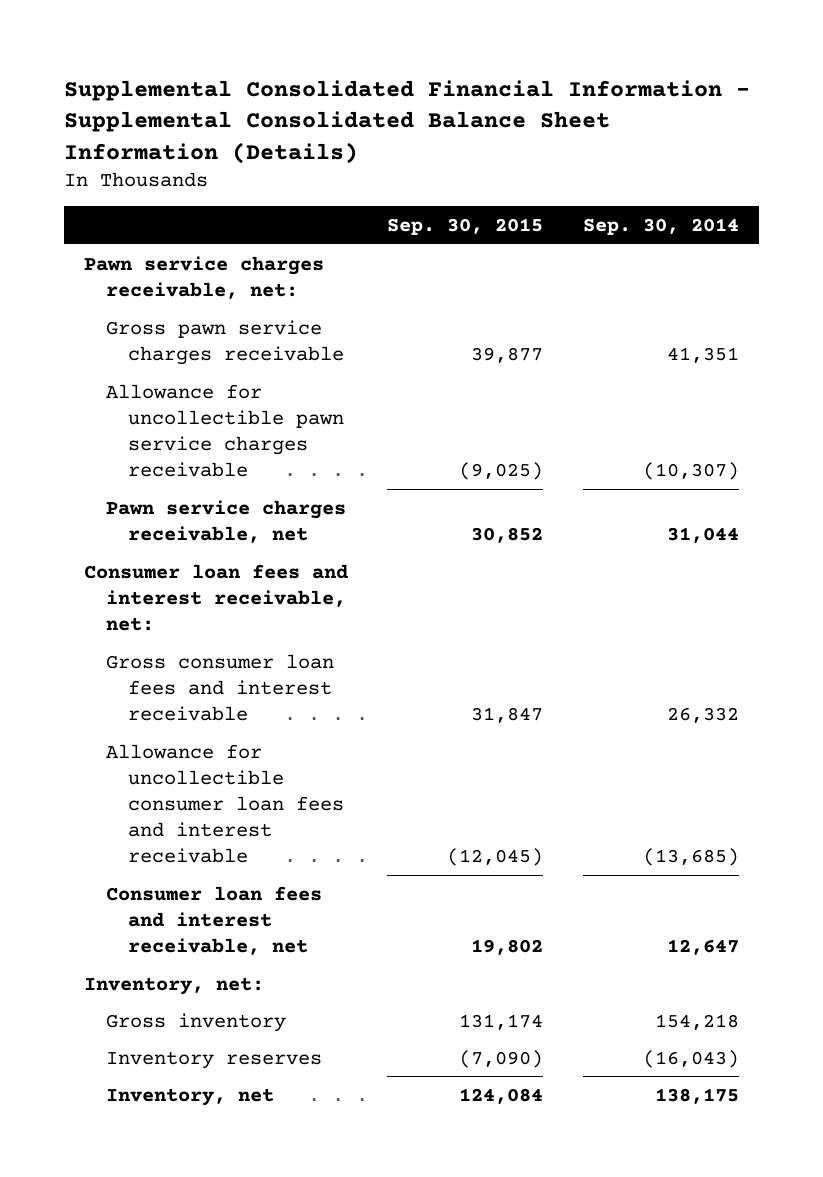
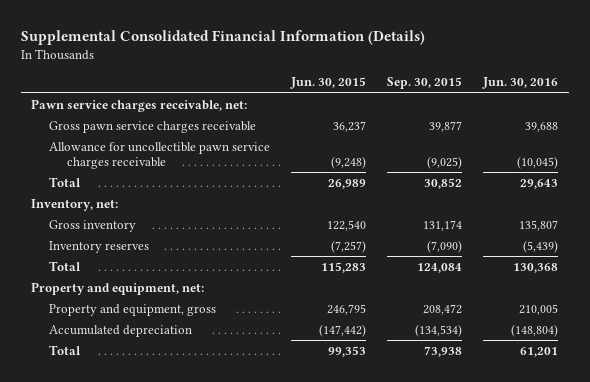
[64,79,751,164] Supplemental Consolidated Financial Information - Supplemental Consolidated Balance Sheet Information (Details) -> [20,30,425,46] Supplemental Consolidated Financial Information (Details)
[583,218,740,236] Sep. 30, 2014 -> none
none -> [290,77,367,90] Jun. 30, 2015
none -> [482,77,559,90] Jun. 30, 2016
[83,563,348,631] Consumer loan fees and interest receivable, net: -> none
[105,653,334,721] Gross consumer loan fees and interest receivable -> none
[105,743,345,864] Allowance for uncollectible consumer loan fees and interest receivable -> none
[105,885,322,955] Consumer loan fees and interest receivable, net -> none
[105,499,346,543] Pawn service charges receivable, net -> [49,176,82,187] Total
[105,1087,274,1106] Inventory, net -> [49,260,82,271] Total
none -> [31,281,205,295] Property and equipment, net:
none -> [49,303,217,316] Property and equipment, gross
none -> [49,324,193,337] Accumulated depreciation
none -> [49,344,82,355] Total

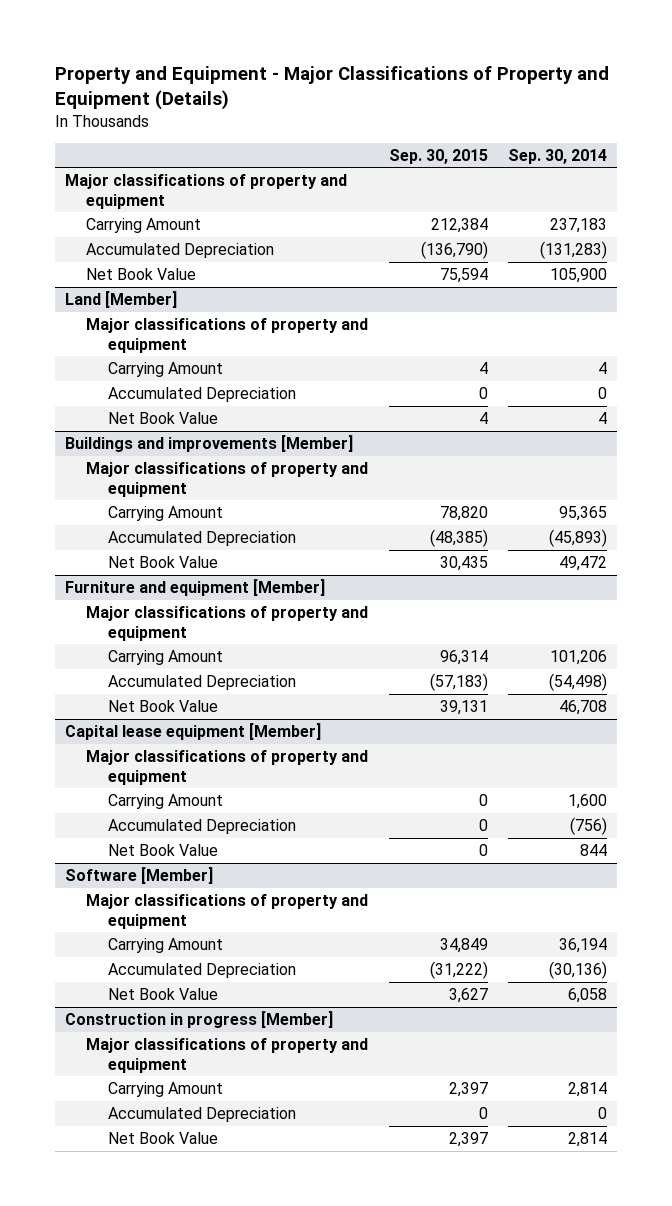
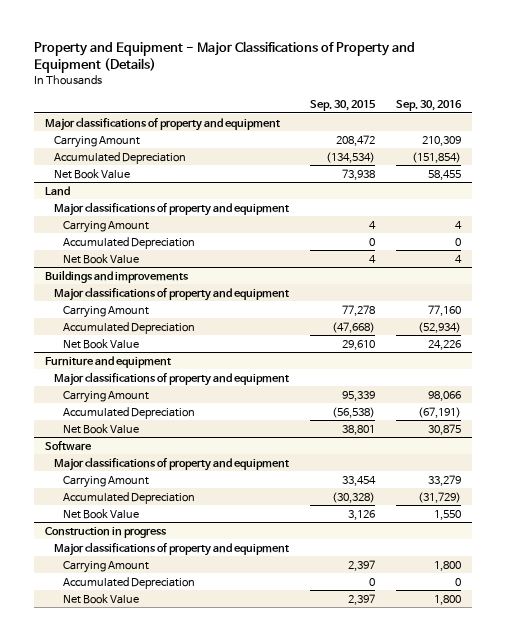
[507,148,607,164] Sep. 30, 2014 -> none
none -> [396,100,463,112] Sep. 30, 2016
[430,218,488,234] 212,384 -> [336,134,376,146] 208,472
[420,241,488,260] (136,790) -> [326,151,376,163] (134,534)
[439,268,488,284] 75,594 -> [342,168,376,180] 73,938
[64,291,177,309] Land [Member] -> [45,185,71,196] Land
[86,462,369,497] Major classifications of property and equipment -> none
[107,506,223,522] Carrying Amount -> none
[107,531,296,547] Accumulated Depreciation -> none
[107,556,218,569] Net Book Value -> none
[64,579,325,597] Furniture and equipment [Member] -> none
[64,435,353,453] Buildings and improvements [Member] -> [45,269,190,283] Buildings and improvements
[64,723,321,741] Capital lease equipment [Member] -> none
[439,650,488,666] 96,314 -> [342,304,376,316] 77,278
[429,673,488,692] (57,183) -> [332,321,376,333] (47,668)
[439,700,488,716] 39,131 -> [342,339,376,350] 29,610
none -> [45,355,172,368] Furniture and equipment
[478,794,488,807] 0 -> [342,390,376,401] 95,339
[478,819,488,832] 0 -> [332,406,376,418] (56,538)
[478,844,488,857] 0 -> [342,424,376,435] 38,801
[64,867,213,885] Software [Member] -> [45,440,93,451] Software
[439,938,488,954] 34,849 -> [342,475,377,486] 33,454
[429,961,488,980] (31,222) -> [332,491,376,503] (30,328)
[448,988,488,1004] 3,627 -> [348,509,376,520] 3,126
[64,1011,333,1029] Construction in progress [Member] -> [45,526,168,538] Construction in progress

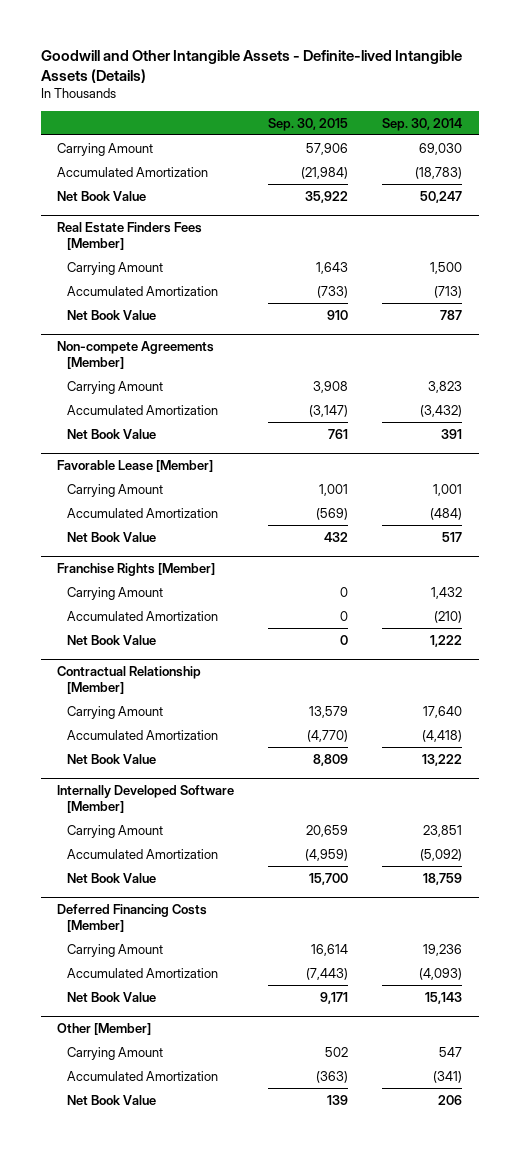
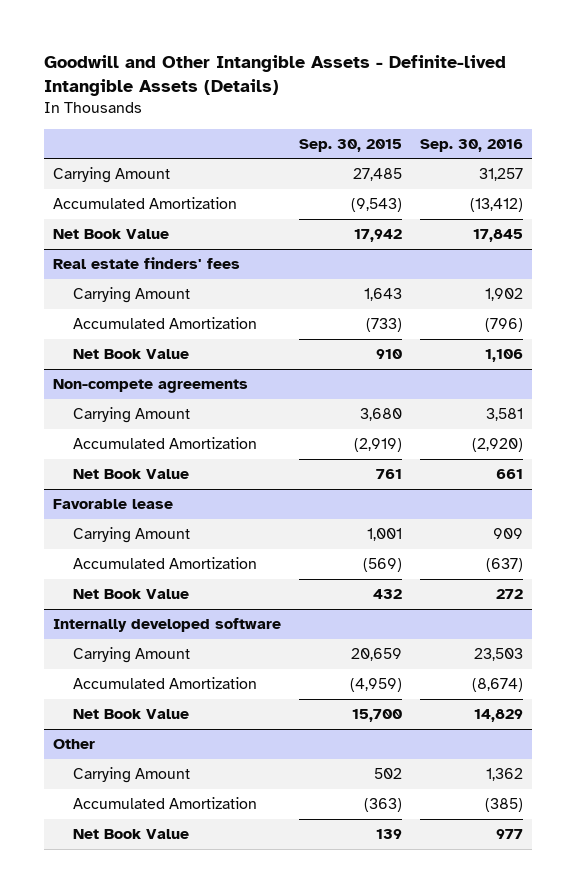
[382,117,463,131] Sep. 30, 2014 -> none
none -> [419,138,523,152] Sep. 30, 2016
[306,142,349,155] 57,906 -> [352,168,402,182] 27,485
[301,166,349,179] (21,984) -> [350,198,402,213] (9,543)
[305,190,349,203] 35,922 -> [353,229,402,243] 17,942
[57,222,203,250] Real Estate Finders Fees [Member] -> [53,257,241,270] Real estate finders' fees
[57,341,215,369] Non-compete Agreements [Member] -> [53,379,249,394] Non-compete agreements
[313,380,349,393] 3,908 -> [359,408,402,422] 3,680
[309,404,349,417] (3,147) -> [353,438,402,453] (2,919)
[57,460,214,473] Favorable Lease [Member] -> [53,499,174,510] Favorable lease
[57,563,216,577] Franchise Rights [Member] -> none
[67,586,164,600] Carrying Amount -> none
[67,610,219,621] Accumulated Amortization -> none
[67,634,157,645] Net Book Value -> none
[57,666,202,694] Contractual Relationship [Member] -> none
[67,705,164,719] Carrying Amount -> none
[67,729,219,740] Accumulated Amortization -> none
[67,753,157,764] Net Book Value -> none
[57,785,235,813] Internally Developed Software [Member] -> [53,618,282,633] Internally developed software
[57,904,208,932] Deferred Financing Costs [Member] -> none
[67,943,164,957] Carrying Amount -> none
[67,967,219,978] Accumulated Amortization -> none
[67,991,157,1002] Net Book Value -> none
[57,1023,152,1036] Other [Member] -> [53,739,96,750] Other

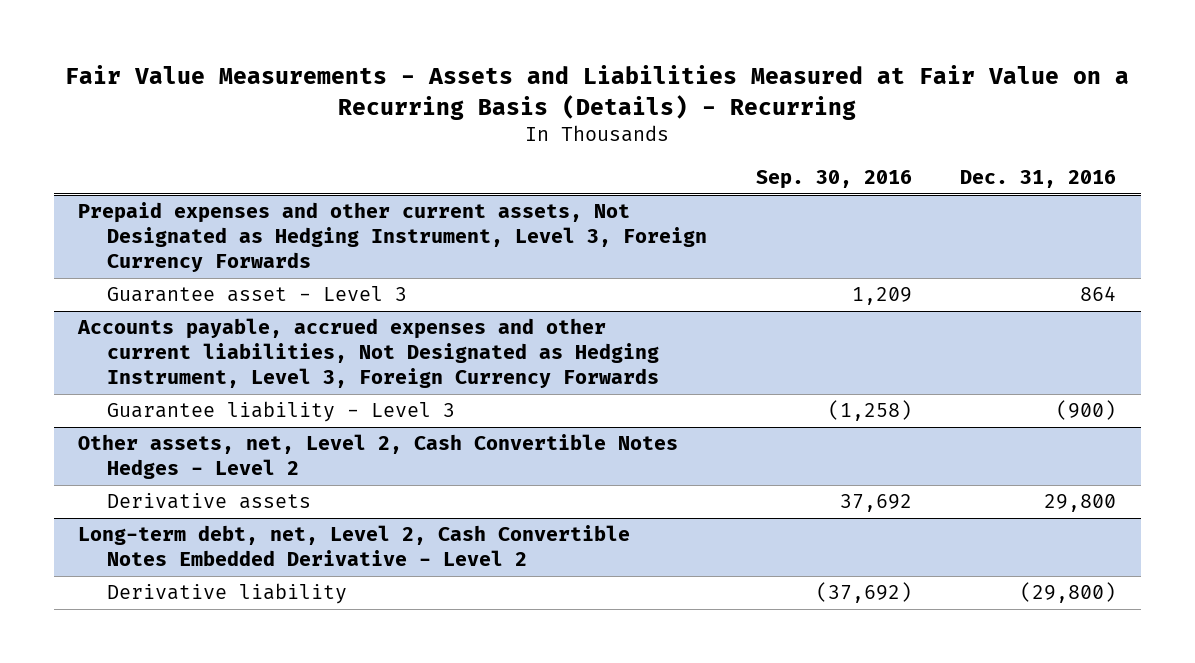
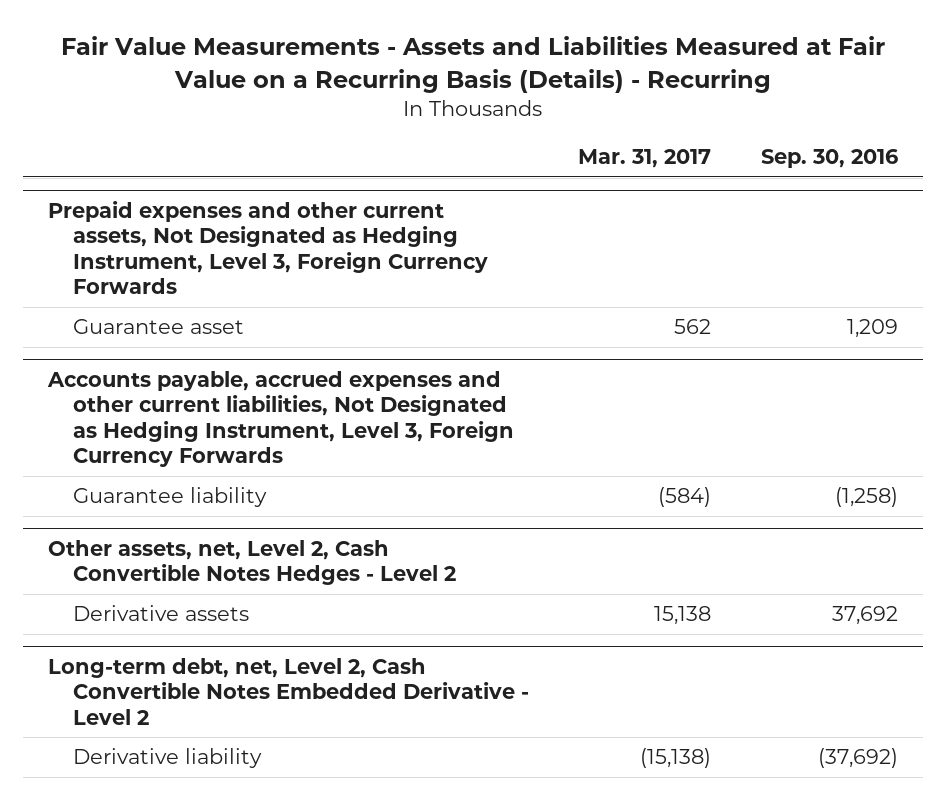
[960,170,1117,189] Dec. 31, 2016 -> none
none -> [578,149,712,169] Mar. 31, 2017
[106,286,407,303] Guarantee asset - Level 3 -> [72,319,244,335] Guarantee asset
[106,401,455,423] Guarantee liability - Level 3 -> [72,487,267,508] Guarantee liability

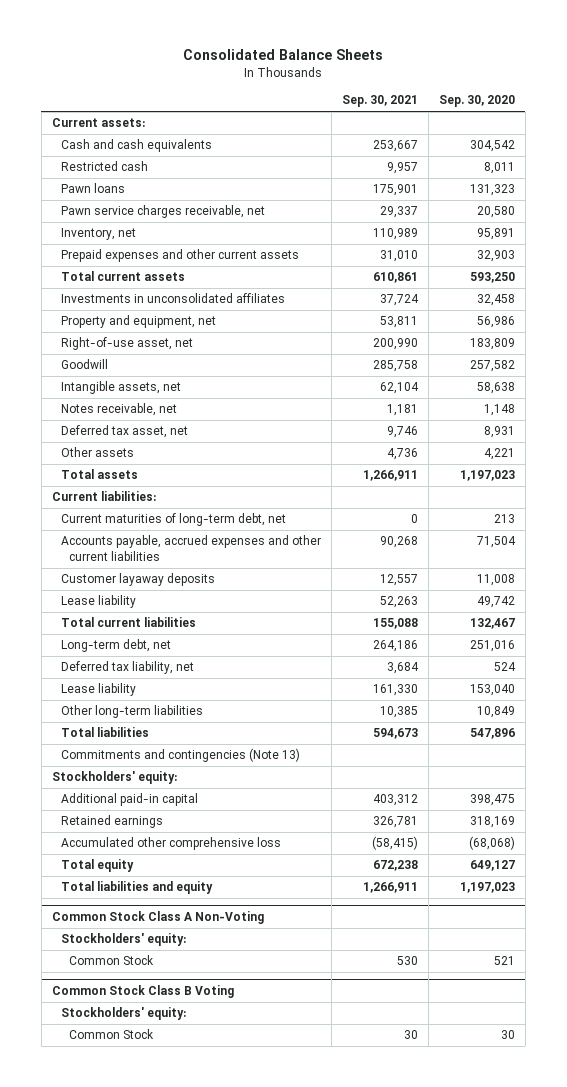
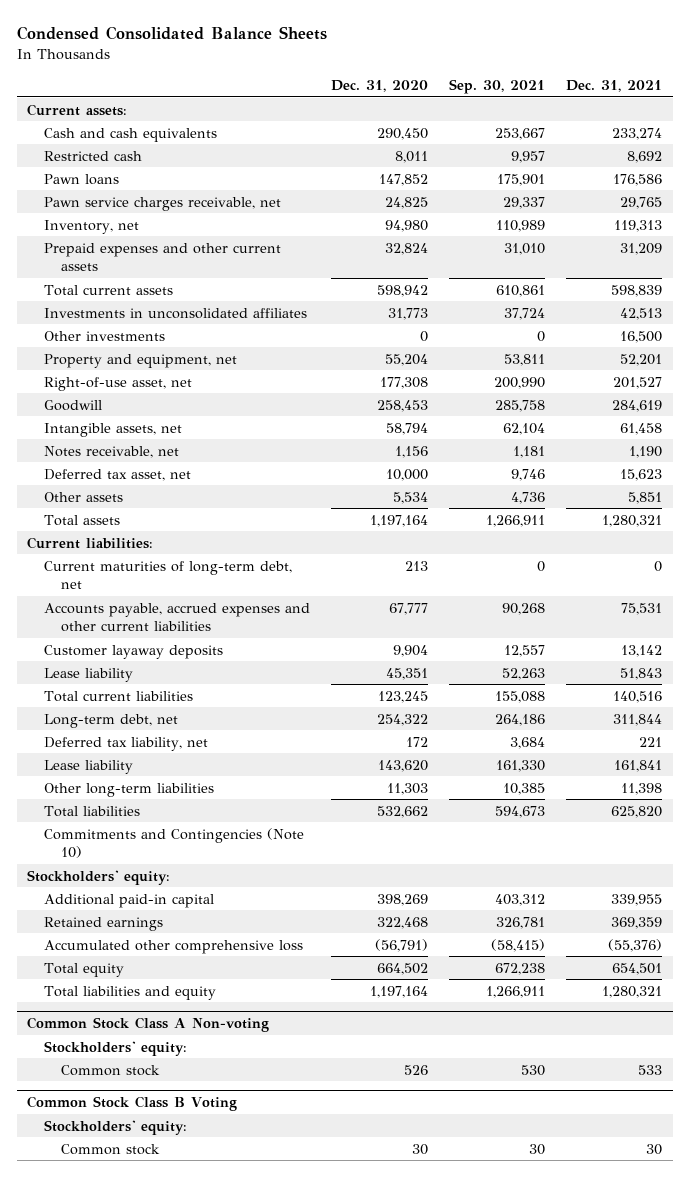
[183,49,384,61] Consolidated Balance Sheets -> [16,26,327,41] Condensed Consolidated Balance Sheets
[438,95,515,108] Sep. 30, 2020 -> none
none -> [331,80,429,93] Dec. 31, 2020
none -> [566,80,663,93] Dec. 31, 2021
none -> [44,330,166,341] Other investments
[60,748,300,763] Commitments and contingencies (Note 13) -> [44,827,305,859] Commitments and Contingencies (Note 10)
[51,911,264,925] Common Stock Class A Non-Voting -> [27,1016,270,1032] Common Stock Class A Non-voting
[69,955,155,966] Common Stock -> [60,1064,160,1076] Common stock
[69,1029,155,1040] Common Stock -> [60,1143,160,1155] Common stock

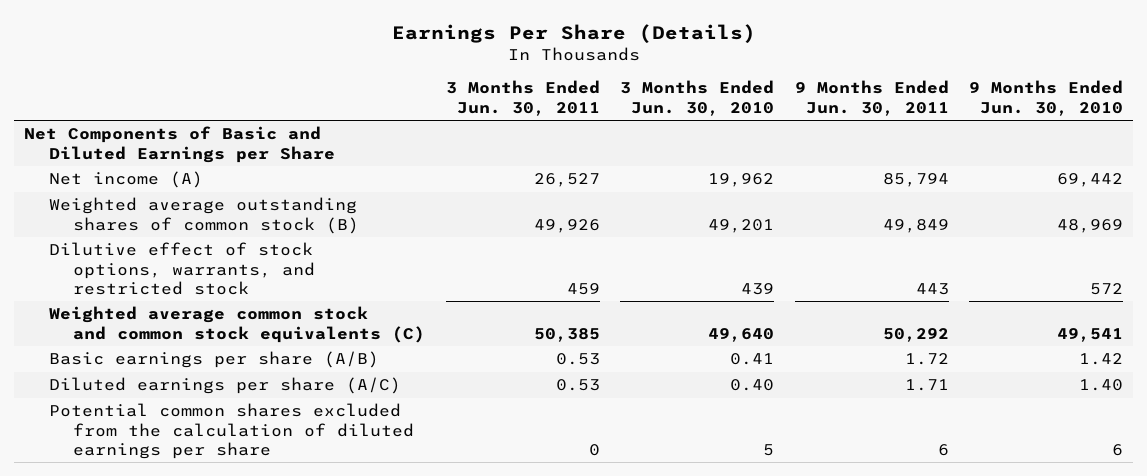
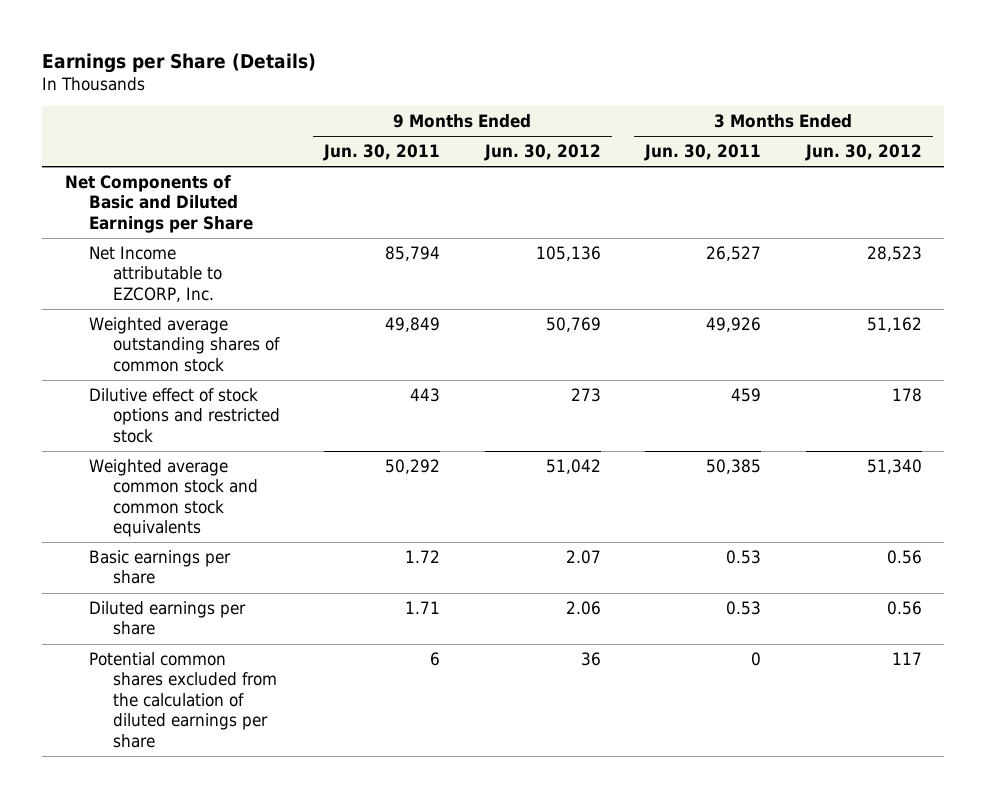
[391,23,756,43] Earnings Per Share (Details) -> [42,52,317,73] Earnings per Share (Details)
[620,80,775,116] 3 Months Ended Jun. 30, 2010 -> none
[968,80,1123,116] 9 Months Ended Jun. 30, 2010 -> none
none -> [483,144,601,162] Jun. 30, 2012
none -> [804,144,922,162] Jun. 30, 2012
[48,171,203,189] Net income (A) -> [88,246,222,302] Net Income attributable to EZCORP, Inc.
[48,197,360,234] Weighted average outstanding shares of common stock (B) -> [88,317,280,372] Weighted average outstanding shares of common stock
[48,242,316,295] Dilutive effect of stock options, warrants, and restricted stock -> [88,388,280,443] Dilutive effect of stock options and restricted stock
[48,306,426,343] Weighted average common stock and common stock equivalents (C) -> [88,459,258,538] Weighted average common stock and common stock equivalents
[48,351,379,369] Basic earnings per share (A/B) -> [88,550,231,585] Basic earnings per share
[48,377,401,395] Diluted earnings per share (A/C) -> [88,601,246,636] Diluted earnings per share

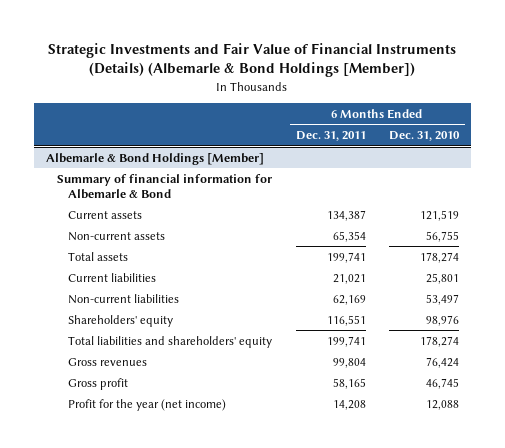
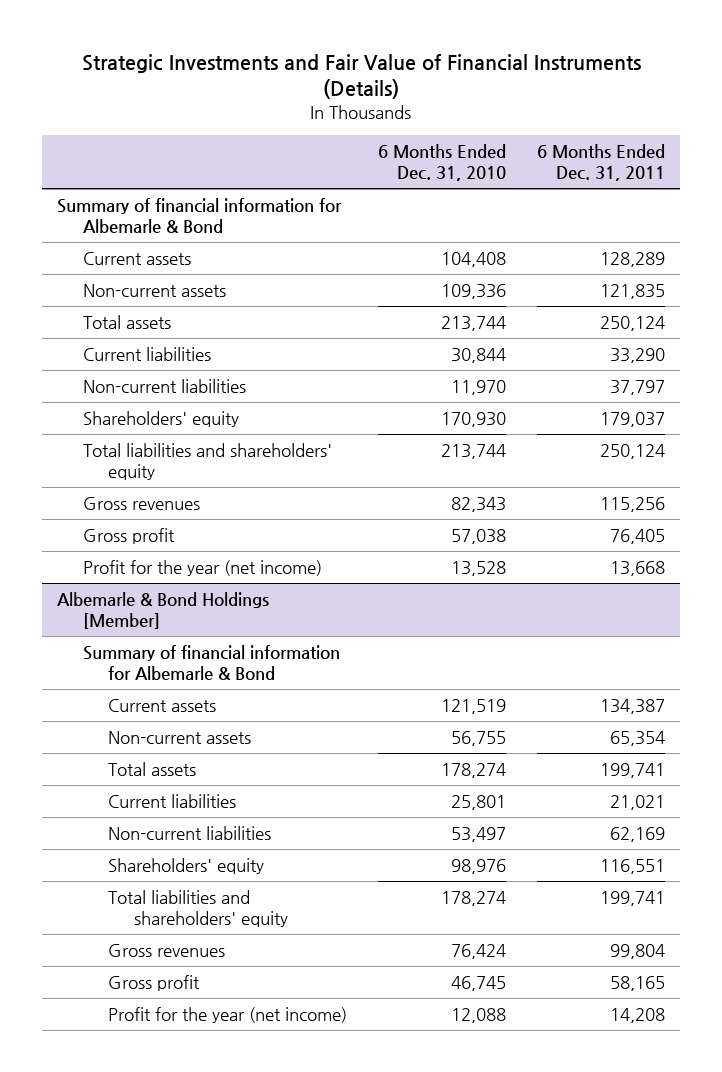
[48,42,457,78] Strategic Investments and Fair Value of Financial Instruments (Details) (Albemarle & Bond Holdings [Member]) -> [82,53,642,100] Strategic Investments and Fair Value of Financial Instruments (Details)
none -> [57,197,343,233] Summary of financial information for Albemarle & Bond
none -> [82,251,191,265] Current assets
none -> [82,283,226,297] Non-current assets
none -> [82,314,171,329] Total assets
none -> [82,346,211,361] Current liabilities
none -> [82,378,246,393] Non-current liabilities
none -> [82,410,239,427] Shareholders' equity
none -> [82,442,332,480] Total liabilities and shareholders' equity
none -> [82,496,200,510] Gross revenues
none -> [82,527,175,544] Gross profit
none -> [82,559,322,576] Profit for the year (net income)

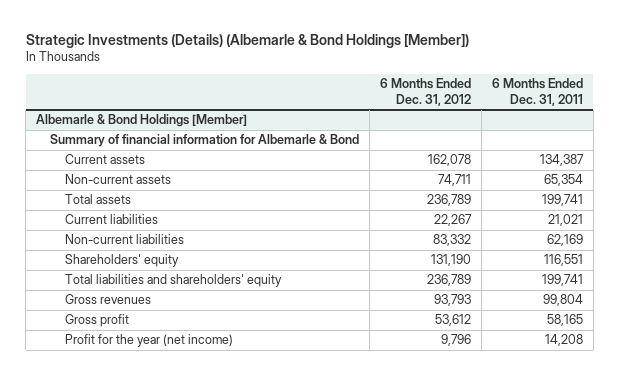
[82,53,642,100] Strategic Investments and Fair Value of Financial Instruments (Details) -> [25,33,469,48] Strategic Investments (Details) (Albemarle & Bond Holdings [Member])
[378,144,507,182] 6 Months Ended Dec. 31, 2010 -> none
none -> [380,77,472,106] 6 Months Ended Dec. 31, 2012
[57,197,343,233] Summary of financial information for Albemarle & Bond -> none
[82,251,191,265] Current assets -> none
[82,283,226,297] Non-current assets -> none
[82,314,171,329] Total assets -> none
[82,346,211,361] Current liabilities -> none
[82,378,246,393] Non-current liabilities -> none
[82,410,239,427] Shareholders' equity -> none
[82,442,332,480] Total liabilities and shareholders' equity -> none
[82,496,200,510] Gross revenues -> none
[82,527,175,544] Gross profit -> none
[82,559,322,576] Profit for the year (net income) -> none

